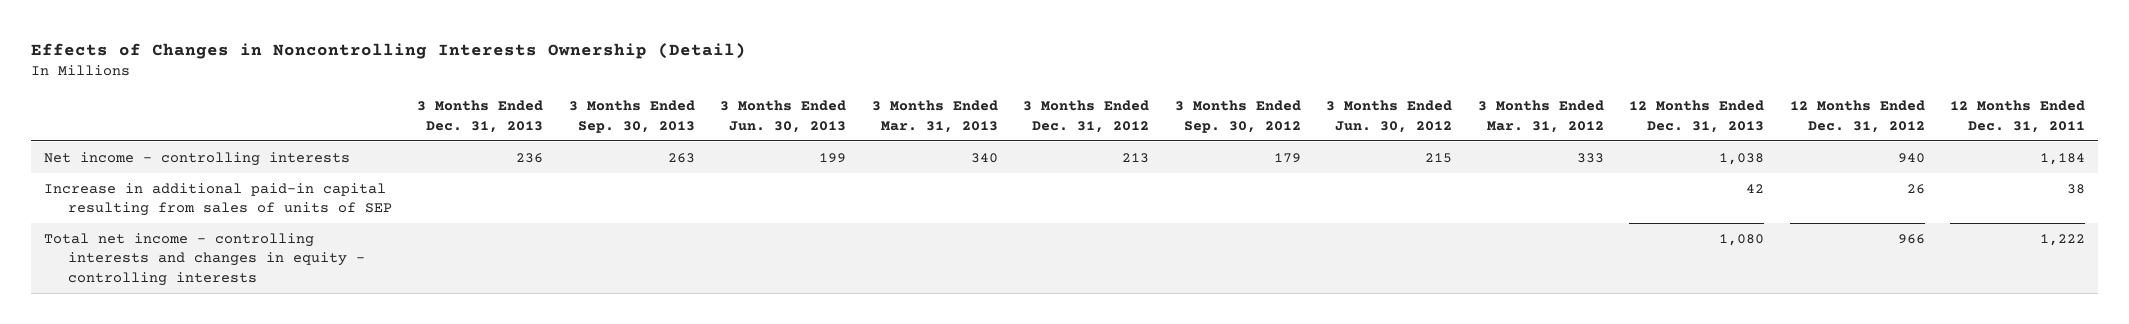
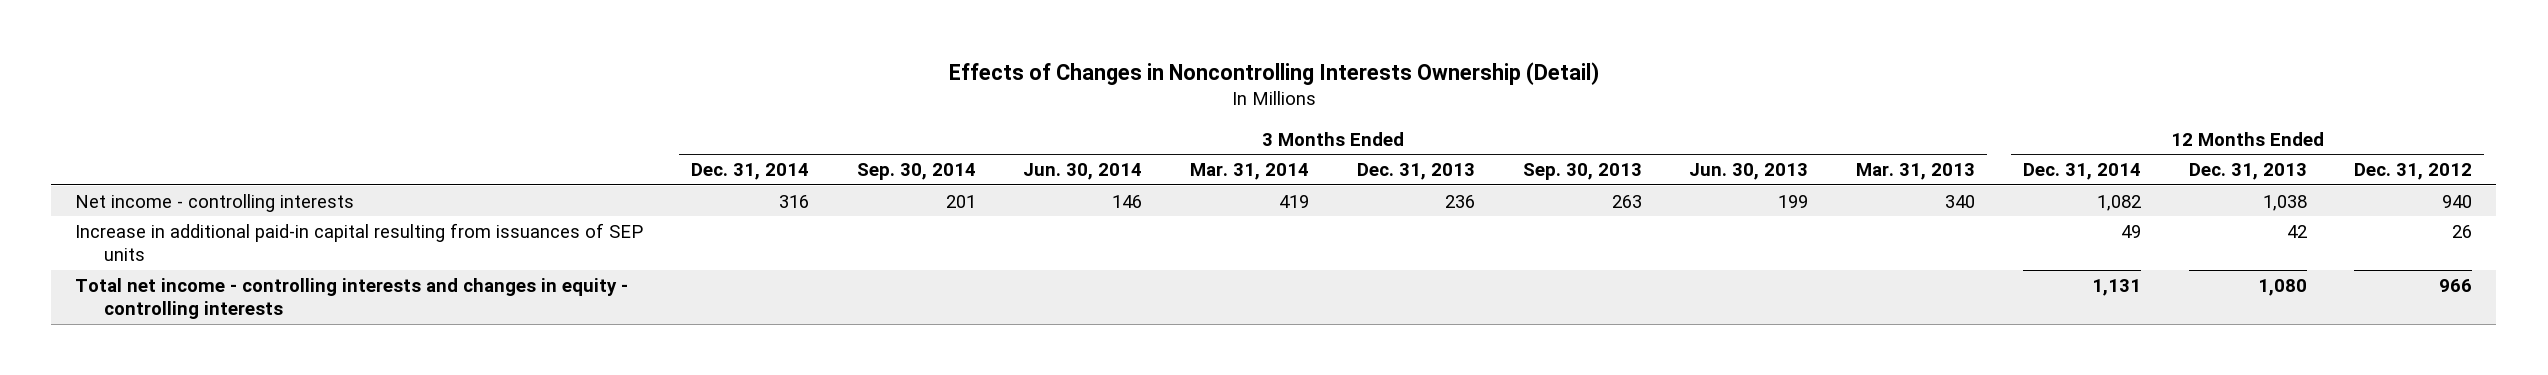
[1023,100,1150,133] 3 Months Ended Dec. 31, 2012 -> none
[1174,100,1301,133] 3 Months Ended Sep. 30, 2012 -> none
[1326,100,1453,133] 3 Months Ended Jun. 30, 2012 -> none
[1477,100,1604,133] 3 Months Ended Mar. 31, 2012 -> none
[1950,100,2086,133] 12 Months Ended Dec. 31, 2011 -> none
none -> [691,162,810,180] Dec. 31, 2014
none -> [856,162,976,180] Sep. 30, 2014
none -> [1023,162,1143,180] Jun. 30, 2014
none -> [1190,162,1310,180] Mar. 31, 2014
none -> [2022,162,2141,180] Dec. 31, 2014
[43,183,392,217] Increase in additional paid-in capital resulting from sales of units of SEP -> [75,222,644,262] Increase in additional paid-in capital resulting from issuances of SEP units

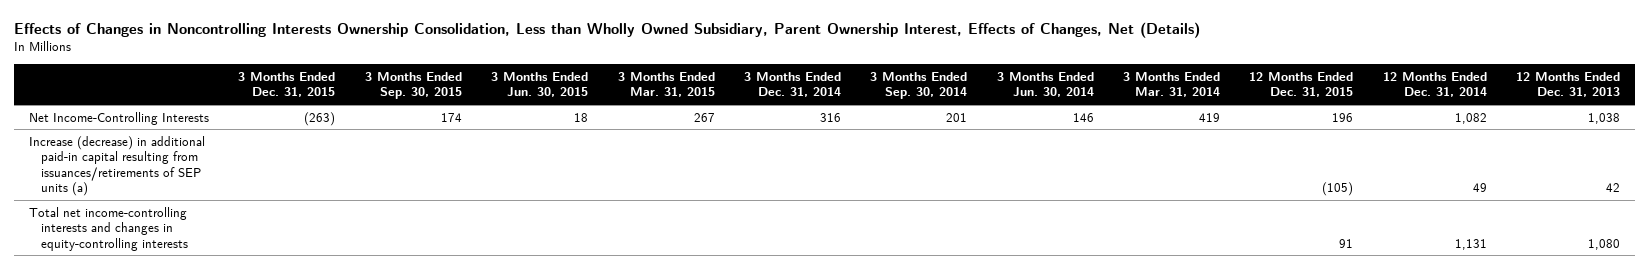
[948,62,1599,86] Effects of Changes in Noncontrolling Interests Ownership (Detail) -> [14,22,1201,39] Effects of Changes in Noncontrolling Interests Ownership Consolidation, Less than Wholly Owned Subsidiary, Parent Ownership Interest, Effects of Changes, Net (Details)
[1356,162,1475,180] Dec. 31, 2013 -> none
[1522,162,1642,180] Sep. 30, 2013 -> none
[1689,162,1809,180] Jun. 30, 2013 -> none
[1856,162,1976,180] Mar. 31, 2013 -> none
[2354,162,2473,180] Dec. 31, 2012 -> none
none -> [238,71,336,98] 3 Months Ended Dec. 31, 2015
none -> [364,71,462,100] 3 Months Ended Sep. 30, 2015
none -> [491,71,589,98] 3 Months Ended Jun. 30, 2015
none -> [617,71,715,98] 3 Months Ended Mar. 31, 2015
none -> [1249,71,1354,98] 12 Months Ended Dec. 31, 2015
[75,193,355,212] Net income - controlling interests -> [29,111,210,125] Net Income-Controlling Interests
[75,222,644,262] Increase in additional paid-in capital resulting from issuances of SEP units -> [29,135,206,197] Increase (decrease) in additional paid-in capital resulting from issuances/retirements of SEP units (a)
[75,277,629,320] Total net income - controlling interests and changes in equity - controlling interests -> [29,206,188,251] Total net income-controlling interests and changes in equity-controlling interests

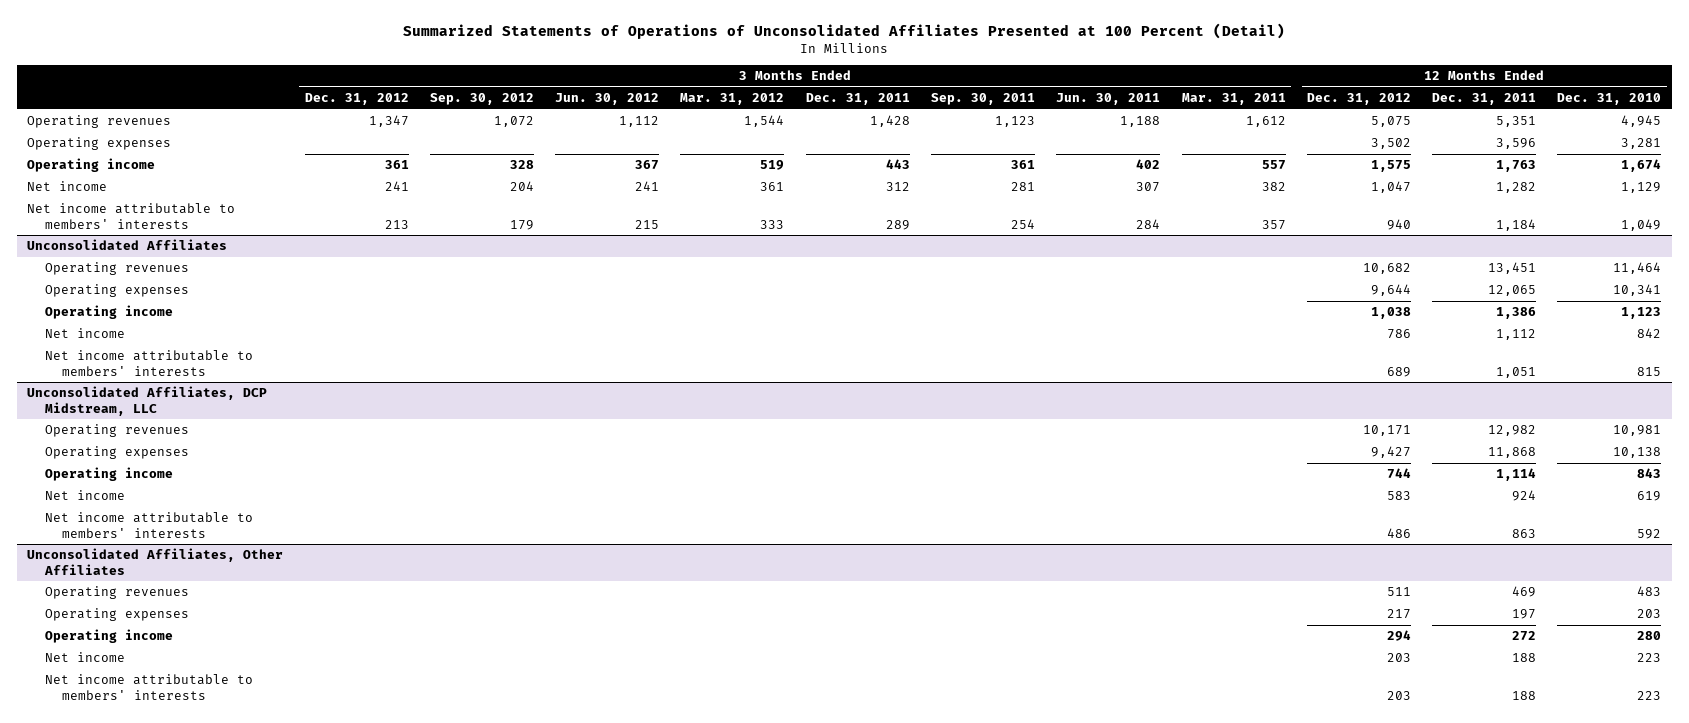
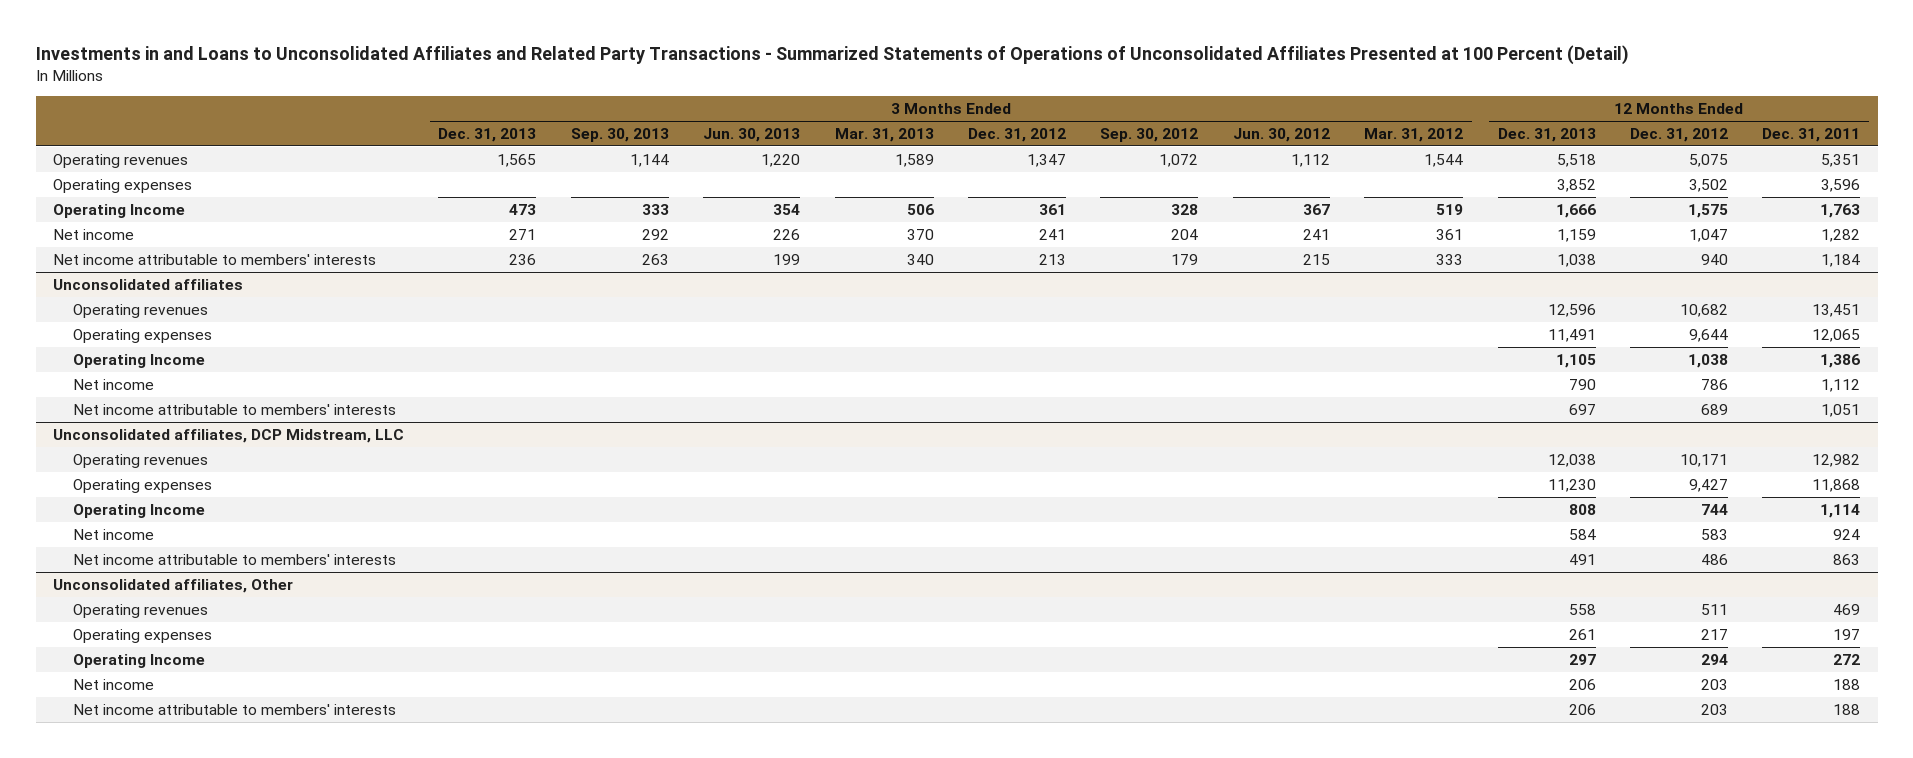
[403,22,1286,39] Summarized Statements of Operations of Unconsolidated Affiliates Presented at 100 Percent (Detail) -> [35,44,1629,65] Investments in and Loans to Unconsolidated Affiliates and Related Party Transactions - Summarized Statements of Operations of Unconsolidated Affiliates Presented at 100 Percent (Detail)
[805,93,910,106] Dec. 31, 2011 -> none
[931,93,1036,106] Sep. 30, 2011 -> none
[1056,93,1161,106] Jun. 30, 2011 -> none
[1181,93,1286,106] Mar. 31, 2011 -> none
[1557,93,1662,106] Dec. 31, 2010 -> none
none -> [438,127,537,142] Dec. 31, 2013
none -> [570,127,669,142] Sep. 30, 2013
none -> [703,127,801,142] Jun. 30, 2013
none -> [834,127,934,142] Mar. 31, 2013
none -> [1497,127,1596,142] Dec. 31, 2013
[27,158,156,173] Operating income -> [52,203,185,218] Operating Income
[27,239,228,251] Unconsolidated Affiliates -> [52,278,243,290] Unconsolidated affiliates
[44,305,173,320] Operating income -> [72,353,205,368] Operating Income
[27,386,268,416] Unconsolidated Affiliates, DCP Midstream, LLC -> [52,428,404,443] Unconsolidated affiliates, DCP Midstream, LLC
[44,467,173,482] Operating income -> [72,503,205,518] Operating Income
[27,548,284,575] Unconsolidated Affiliates, Other Affiliates -> [52,578,293,593] Unconsolidated affiliates, Other
[44,629,173,644] Operating income -> [72,653,205,668] Operating Income

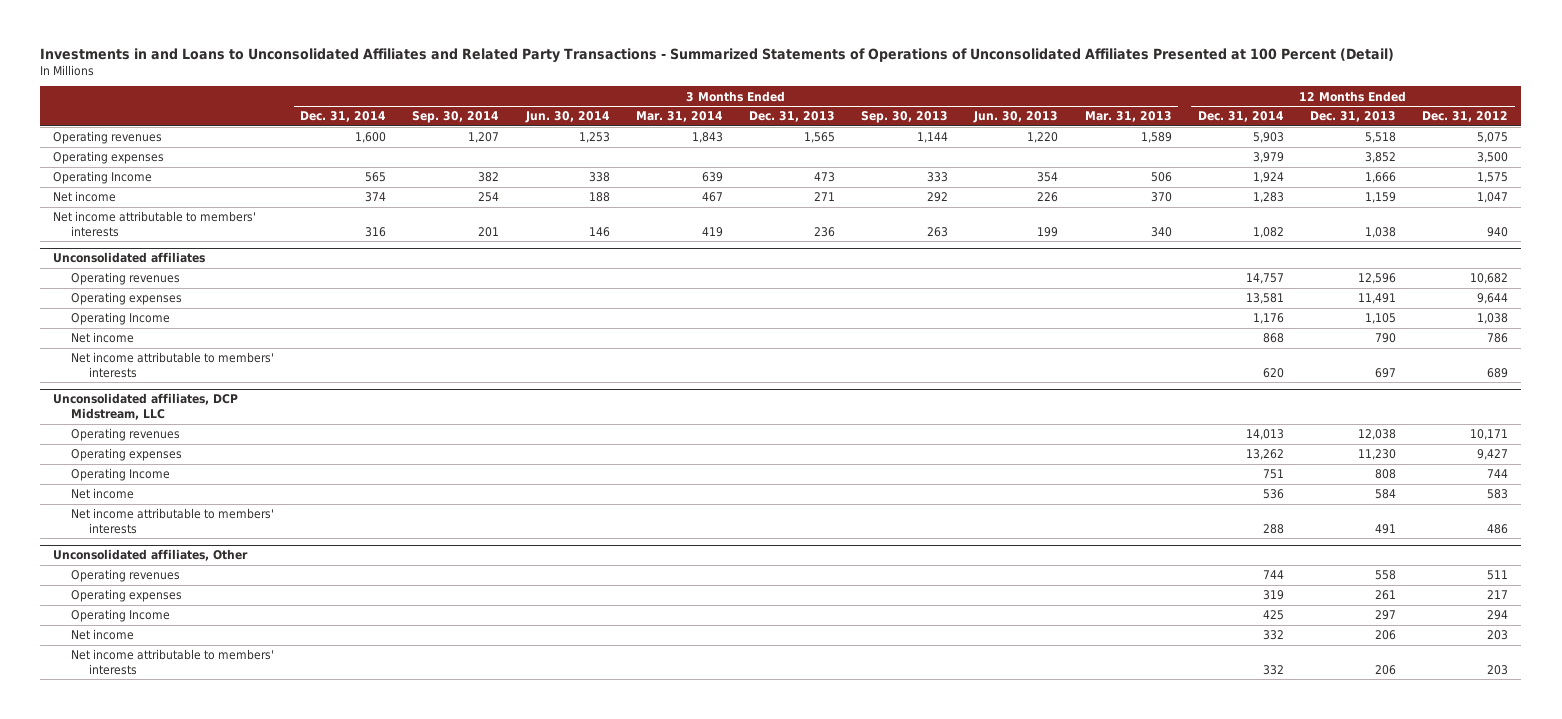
[968,127,1067,142] Dec. 31, 2012 -> none
[1100,127,1199,142] Sep. 30, 2012 -> none
[1232,127,1330,142] Jun. 30, 2012 -> none
[1364,127,1464,142] Mar. 31, 2012 -> none
[1762,127,1861,142] Dec. 31, 2011 -> none
none -> [300,111,387,123] Dec. 31, 2014
none -> [412,111,500,124] Sep. 30, 2014
none -> [524,111,610,124] Jun. 30, 2014
none -> [635,111,723,123] Mar. 31, 2014
none -> [1197,111,1284,123] Dec. 31, 2014
[1689,178,1729,192] 3,502 -> [1477,152,1509,164] 3,500

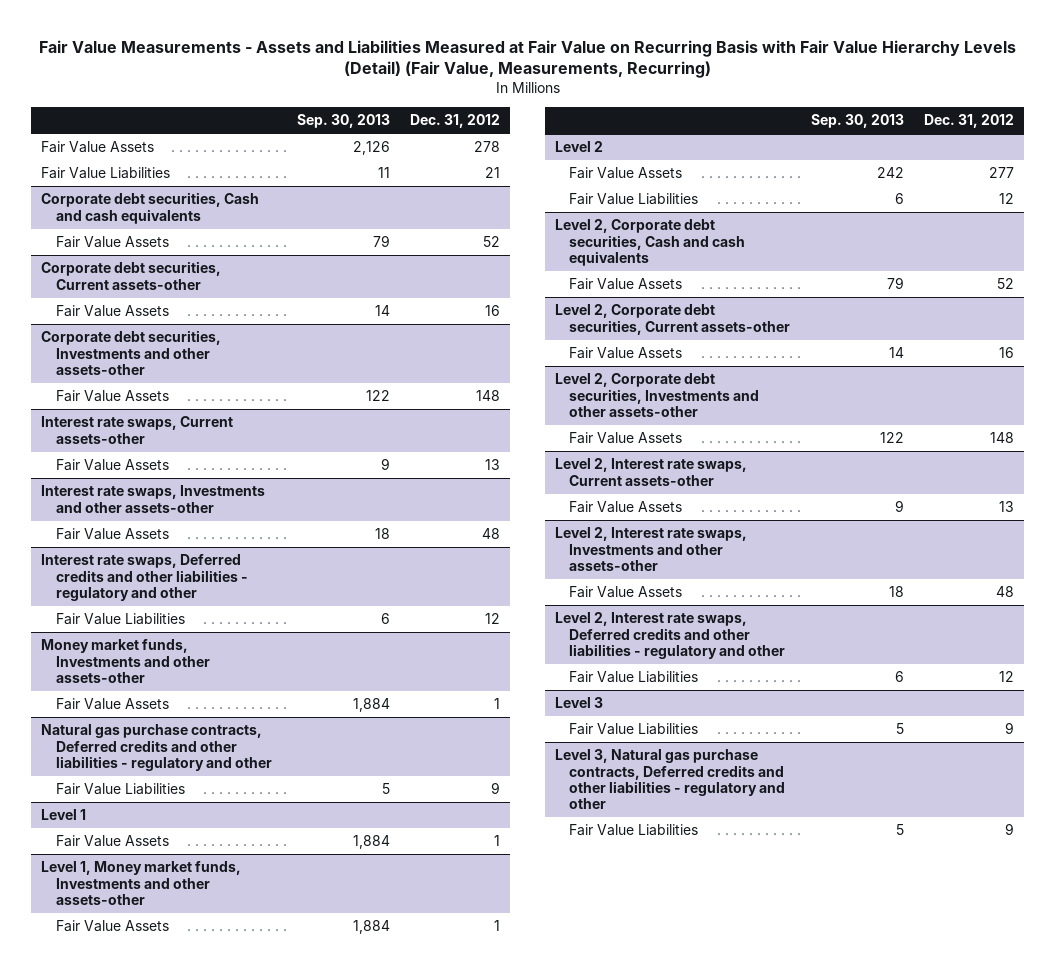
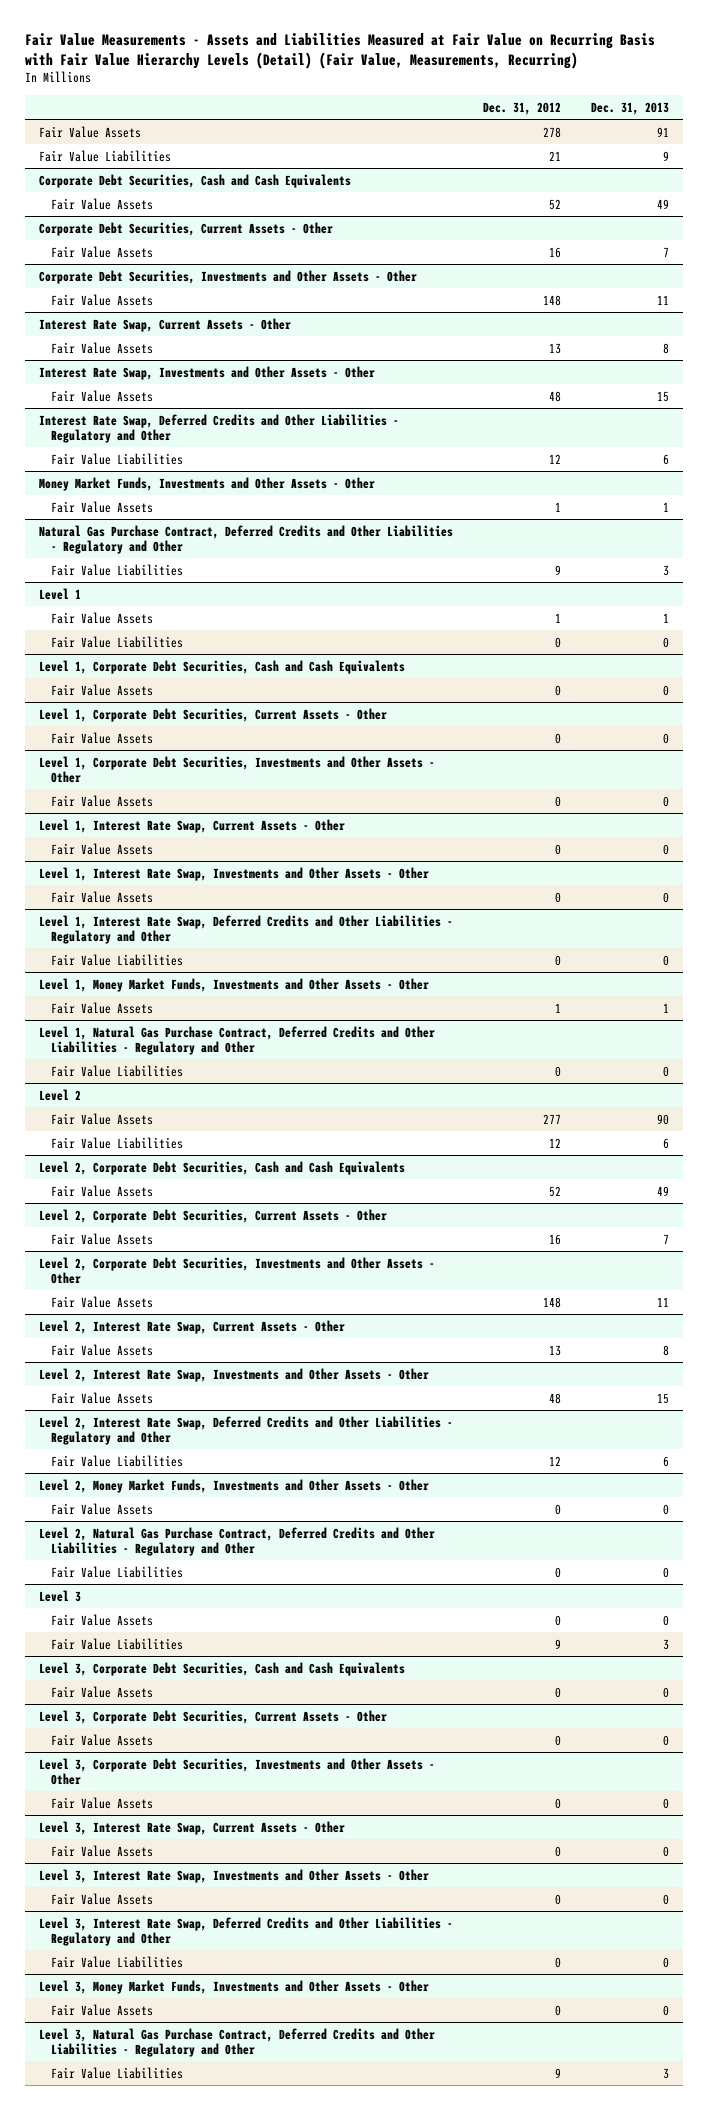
[296,114,390,129] Sep. 30, 2013 -> none
none -> [590,101,669,115] Dec. 31, 2013
[41,192,260,224] Corporate debt securities, Cash and cash equivalents -> [39,173,352,188] Corporate Debt Securities, Cash and Cash Equivalents
[41,261,222,290] Corporate debt securities, Current assets-other -> [39,221,334,236] Corporate Debt Securities, Current Assets - Other
[41,330,222,375] Corporate debt securities, Investments and other assets-other -> [39,269,418,284] Corporate Debt Securities, Investments and Other Assets - Other
[41,416,234,444] Interest rate swaps, Current assets-other -> [39,317,292,332] Interest Rate Swap, Current Assets - Other
[41,485,266,513] Interest rate swaps, Investments and other assets-other -> [39,365,376,380] Interest Rate Swap, Investments and Other Assets - Other
[41,554,248,601] Interest rate swaps, Deferred credits and other liabilities - regulatory and other -> [39,413,400,443] Interest Rate Swap, Deferred Credits and Other Liabilities - Regulatory and Other
[41,639,210,683] Money market funds, Investments and other assets-other -> [39,476,376,491] Money Market Funds, Investments and Other Assets - Other
[41,724,272,771] Natural gas purchase contracts, Deferred credits and other liabilities - regulatory and other -> [39,524,454,554] Natural Gas Purchase Contract, Deferred Credits and Other Liabilities - Regulatory and Other
none -> [50,635,183,648] Fair Value Liabilities
none -> [39,659,406,674] Level 1, Corporate Debt Securities, Cash and Cash Equivalents
none -> [50,683,153,696] Fair Value Assets
none -> [39,707,388,722] Level 1, Corporate Debt Securities, Current Assets - Other
none -> [50,731,153,744] Fair Value Assets
none -> [39,755,436,783] Level 1, Corporate Debt Securities, Investments and Other Assets - Other
none -> [50,794,153,807] Fair Value Assets
none -> [39,818,346,833] Level 1, Interest Rate Swap, Current Assets - Other
none -> [50,842,153,855] Fair Value Assets
none -> [39,866,430,881] Level 1, Interest Rate Swap, Investments and Other Assets - Other
none -> [50,890,153,903] Fair Value Assets
none -> [39,914,454,944] Level 1, Interest Rate Swap, Deferred Credits and Other Liabilities - Regulatory and Other
none -> [50,953,183,966] Fair Value Liabilities
[41,861,242,905] Level 1, Money market funds, Investments and other assets-other -> [39,977,430,992] Level 1, Money Market Funds, Investments and Other Assets - Other
none -> [39,1025,436,1055] Level 1, Natural Gas Purchase Contract, Deferred Credits and Other Liabilities - Regulatory and Other
none -> [50,1064,183,1077] Fair Value Liabilities
[555,219,746,266] Level 2, Corporate debt securities, Cash and cash equivalents -> [39,1160,406,1175] Level 2, Corporate Debt Securities, Cash and Cash Equivalents
[555,304,791,335] Level 2, Corporate debt securities, Current assets-other -> [39,1208,388,1223] Level 2, Corporate Debt Securities, Current Assets - Other
[555,373,760,417] Level 2, Corporate debt securities, Investments and other assets-other -> [39,1256,436,1284] Level 2, Corporate Debt Securities, Investments and Other Assets - Other
[555,458,748,486] Level 2, Interest rate swaps, Current assets-other -> [39,1319,346,1334] Level 2, Interest Rate Swap, Current Assets - Other
[555,527,748,571] Level 2, Interest rate swaps, Investments and other assets-other -> [39,1367,430,1382] Level 2, Interest Rate Swap, Investments and Other Assets - Other
[555,612,786,659] Level 2, Interest rate swaps, Deferred credits and other liabilities - regulatory and other -> [39,1415,454,1445] Level 2, Interest Rate Swap, Deferred Credits and Other Liabilities - Regulatory and Other
none -> [39,1478,430,1493] Level 2, Money Market Funds, Investments and Other Assets - Other
none -> [50,1502,153,1515] Fair Value Assets
none -> [39,1526,436,1556] Level 2, Natural Gas Purchase Contract, Deferred Credits and Other Liabilities - Regulatory and Other
none -> [50,1565,183,1578] Fair Value Liabilities
none -> [50,1613,153,1626] Fair Value Assets
none -> [39,1661,406,1676] Level 3, Corporate Debt Securities, Cash and Cash Equivalents
none -> [50,1685,153,1698] Fair Value Assets
none -> [39,1709,388,1724] Level 3, Corporate Debt Securities, Current Assets - Other
none -> [50,1733,153,1746] Fair Value Assets
none -> [39,1757,436,1785] Level 3, Corporate Debt Securities, Investments and Other Assets - Other
none -> [50,1796,153,1809] Fair Value Assets
none -> [39,1820,346,1835] Level 3, Interest Rate Swap, Current Assets - Other
none -> [50,1844,153,1857] Fair Value Assets
none -> [39,1868,430,1883] Level 3, Interest Rate Swap, Investments and Other Assets - Other
none -> [50,1892,153,1905] Fair Value Assets
none -> [39,1916,454,1946] Level 3, Interest Rate Swap, Deferred Credits and Other Liabilities - Regulatory and Other
none -> [50,1955,183,1968] Fair Value Liabilities
none -> [39,1979,430,1994] Level 3, Money Market Funds, Investments and Other Assets - Other
none -> [50,2003,153,2016] Fair Value Assets
[555,749,786,810] Level 3, Natural gas purchase contracts, Deferred credits and other liabilities - regulatory and other -> [39,2027,436,2057] Level 3, Natural Gas Purchase Contract, Deferred Credits and Other Liabilities - Regulatory and Other

